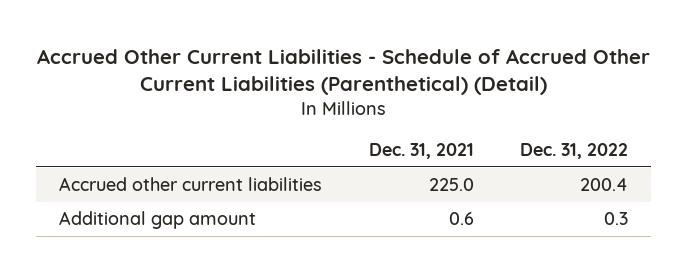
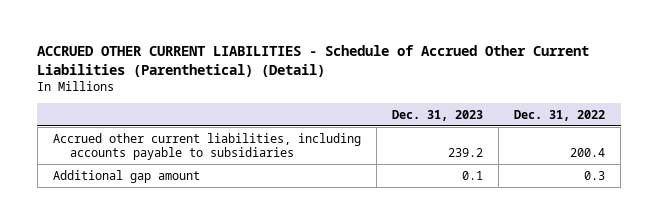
[36,48,650,96] Accrued Other Current Liabilities - Schedule of Accrued Other Current Liabilities (Parenthetical) (Detail) -> [37,45,590,77] ACCRUED OTHER CURRENT LIABILITIES - Schedule of Accrued Other Current Liabilities (Parenthetical) (Detail)
[368,143,474,160] Dec. 31, 2021 -> none
none -> [392,109,484,121] Dec. 31, 2023
[59,177,323,192] Accrued other current liabilities -> [52,132,361,161] Accrued other current liabilities, including accounts payable to subsidiaries

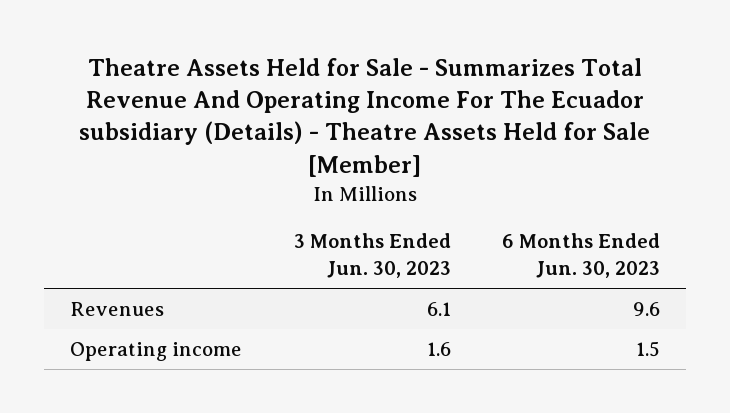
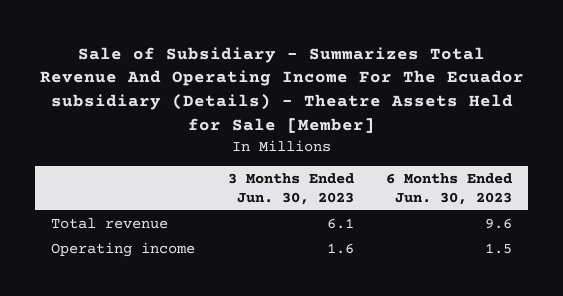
[79,58,651,177] Theatre Assets Held for Sale - Summarizes Total Revenue And Operating Income For The Ecuador subsidiary (Details) - Theatre Assets Held for Sale [Member] -> [39,46,524,133] Sale of Subsidiary - Summarizes Total Revenue And Operating Income For The Ecuador subsidiary (Details) - Theatre Assets Held for Sale [Member]
[69,302,164,317] Revenues -> [51,217,169,229] Total revenue

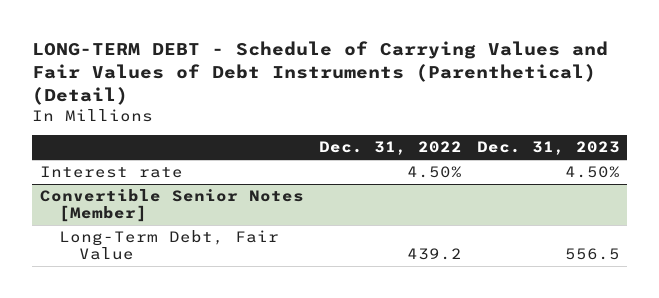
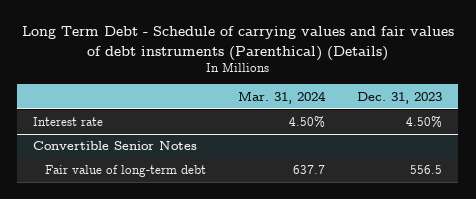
[31,40,608,105] LONG-TERM DEBT - Schedule of Carrying Values and Fair Values of Debt Instruments (Parenthetical) (Detail) -> [21,26,454,61] Long Term Debt - Schedule of carrying values and fair values of debt instruments (Parenthical) (Details)
[318,141,462,156] Dec. 31, 2022 -> none
none -> [238,90,327,104] Mar. 31, 2024
[39,189,304,223] Convertible Senior Notes [Member] -> [33,141,198,151] Convertible Senior Notes
[59,230,280,261] Long-Term Debt, Fair Value -> [44,165,206,178] Fair value of long-term debt

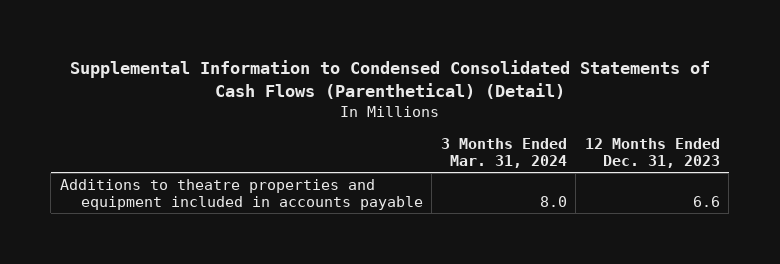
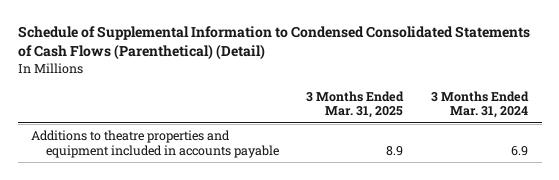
[69,59,710,100] Supplemental Information to Condensed Consolidated Statements of Cash Flows (Parenthetical) (Detail) -> [17,25,530,60] Schedule of Supplemental Information to Condensed Consolidated Statements of Cash Flows (Parenthetical) (Detail)
[584,137,720,169] 12 Months Ended Dec. 31, 2023 -> none
none -> [306,91,405,119] 3 Months Ended Mar. 31, 2025
[539,196,567,208] 8.0 -> [510,145,528,156] 6.9

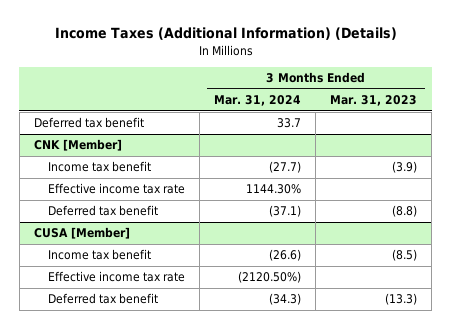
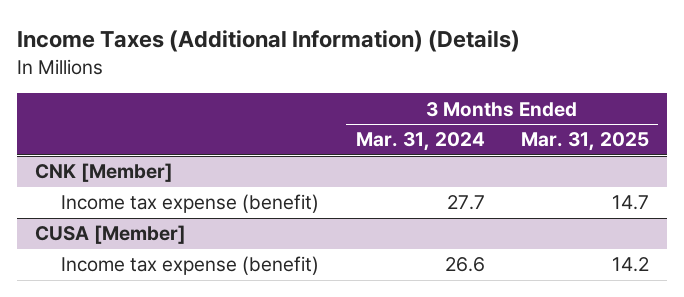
[330,95,418,107] Mar. 31, 2023 -> none
none -> [520,132,649,152] Mar. 31, 2025
[34,117,145,129] Deferred tax benefit -> none
[47,183,185,195] Effective income tax rate -> none
[47,205,158,217] Deferred tax benefit -> none
[47,161,151,173] Income tax benefit -> [61,194,320,214] Income tax expense (benefit)
[269,161,302,174] (27.7) -> [446,195,485,211] 27.7
[47,271,185,283] Effective income tax rate -> none
[47,293,158,305] Deferred tax benefit -> none
[47,249,151,261] Income tax benefit -> [61,256,320,276] Income tax expense (benefit)
[269,249,302,262] (26.6) -> [444,257,485,273] 26.6

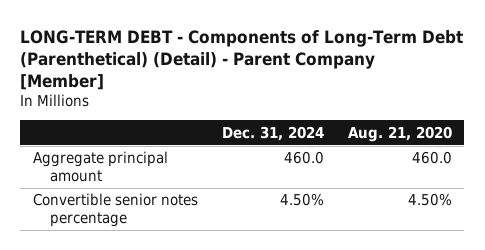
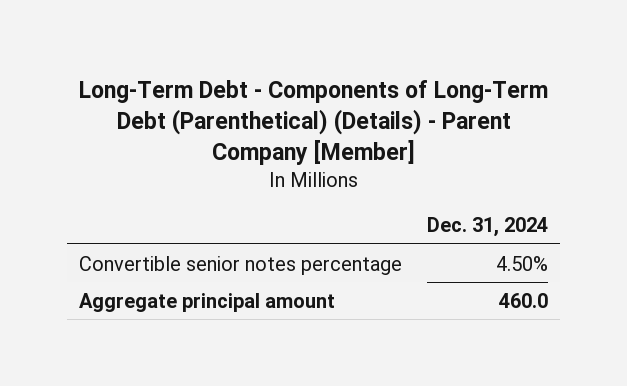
[20,29,464,90] LONG-TERM DEBT - Components of Long-Term Debt (Parenthetical) (Detail) - Parent Company [Member] -> [78,80,548,165] Long-Term Debt - Components of Long-Term Debt (Parenthetical) (Details) - Parent Company [Member]
[347,125,452,142] Aug. 21, 2020 -> none
[32,151,168,183] Aggregate principal amount -> [79,292,336,312] Aggregate principal amount

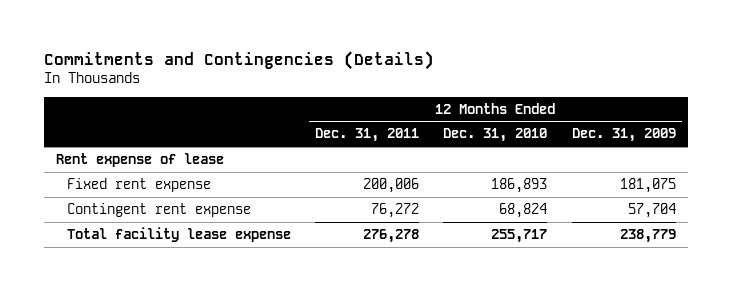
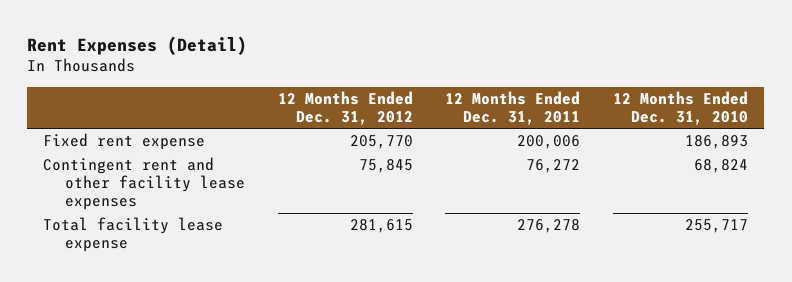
[44,51,435,71] Commitments and Contingencies (Details) -> [27,35,248,55] Rent Expenses (Detail)
[571,128,676,143] Dec. 31, 2009 -> none
none -> [277,91,413,125] 12 Months Ended Dec. 31, 2012
[56,153,225,168] Rent expense of lease -> none
[66,203,251,218] Contingent rent expense -> [43,157,246,210] Contingent rent and other facility lease expenses

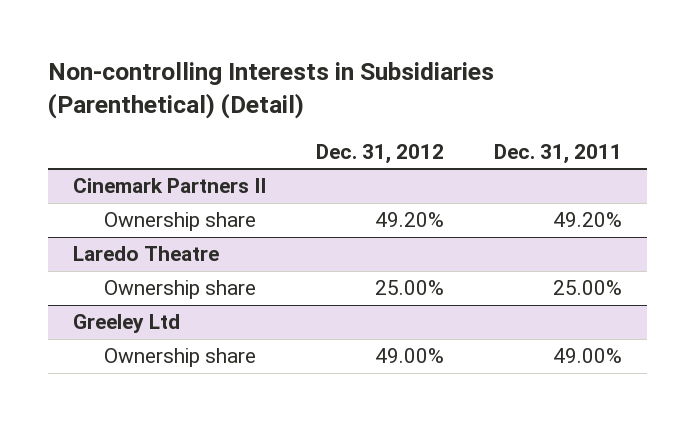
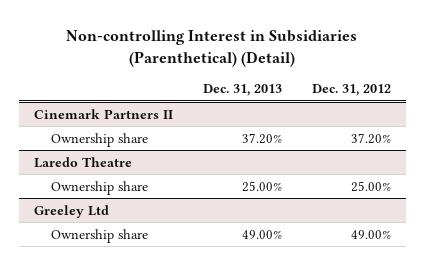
[47,62,494,120] Non-controlling Interests in Subsidiaries (Parenthetical) (Detail) -> [66,29,358,67] Non-controlling Interest in Subsidiaries (Parenthetical) (Detail)
[493,143,622,164] Dec. 31, 2011 -> none
none -> [202,84,282,97] Dec. 31, 2013
[374,212,444,228] 49.20% -> [350,132,391,144] 37.20%

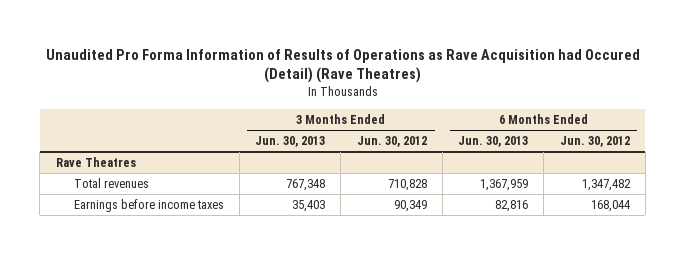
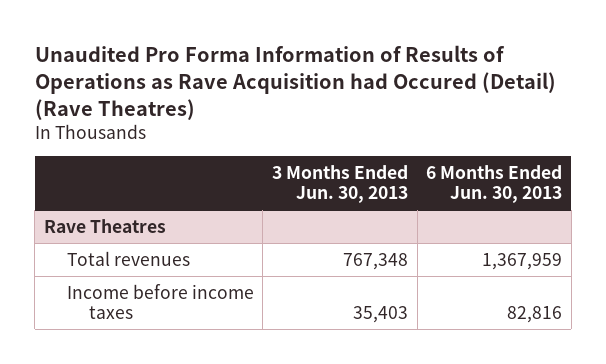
[356,136,427,148] Jun. 30, 2012 -> none
[559,136,630,148] Jun. 30, 2012 -> none
[73,199,224,213] Earnings before income taxes -> [66,283,254,319] Income before income taxes

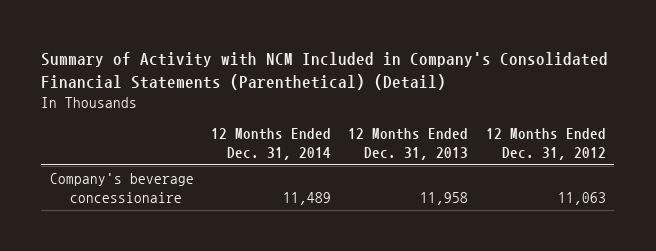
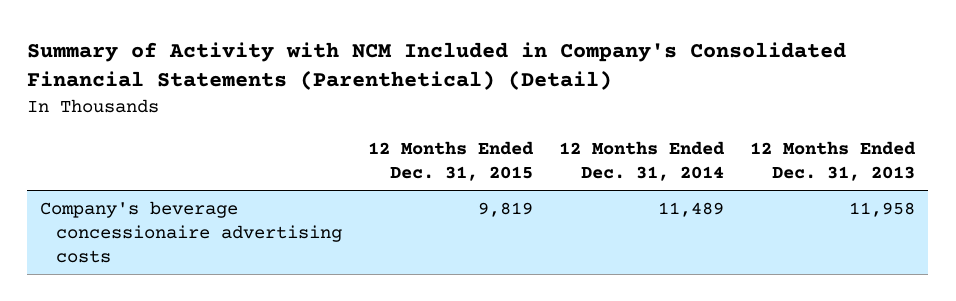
[485,128,606,161] 12 Months Ended Dec. 31, 2012 -> none
none -> [368,141,535,182] 12 Months Ended Dec. 31, 2015
[49,173,194,203] Company's beverage concessionaire -> [40,201,343,263] Company's beverage concessionaire advertising costs

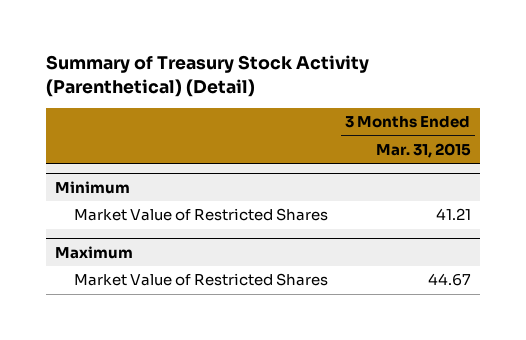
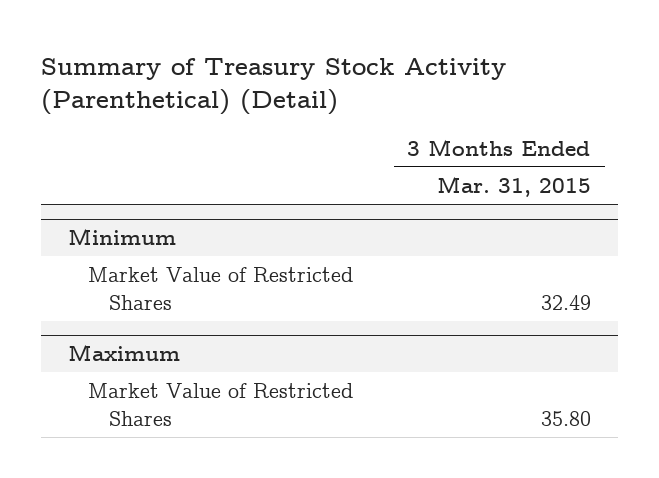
[435,208,471,221] 41.21 -> [540,295,591,311] 32.49
[427,273,471,287] 44.67 -> [540,411,591,427] 35.80

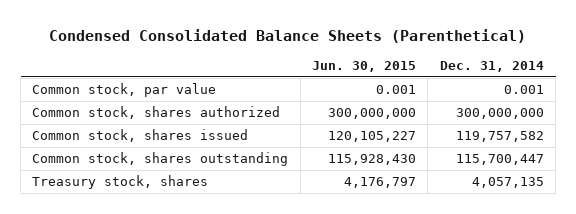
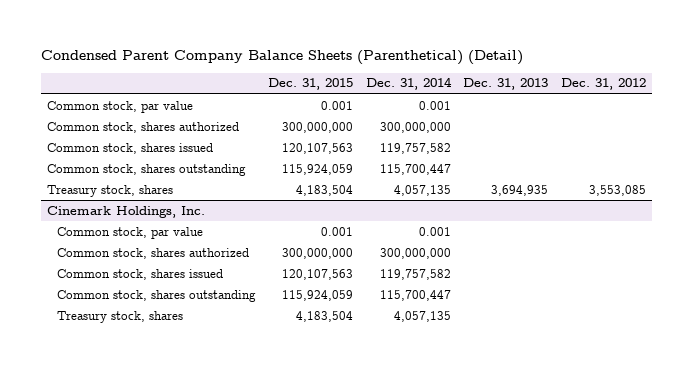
[49,28,527,43] Condensed Consolidated Balance Sheets (Parenthetical) -> [41,50,524,66] Condensed Parent Company Balance Sheets (Parenthetical) (Detail)
[312,61,417,73] Jun. 30, 2015 -> none
none -> [268,78,354,91] Dec. 31, 2015
none -> [463,78,549,91] Dec. 31, 2013
none -> [560,78,646,91] Dec. 31, 2012
none -> [47,205,206,218] Cinemark Holdings, Inc.
none -> [56,226,203,239] Common stock, par value
none -> [56,247,249,259] Common stock, shares authorized
none -> [56,268,223,280] Common stock, shares issued
none -> [56,289,256,302] Common stock, shares outstanding
none -> [56,310,183,323] Treasury stock, shares

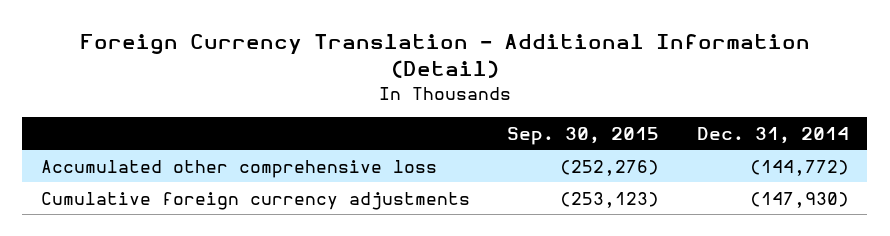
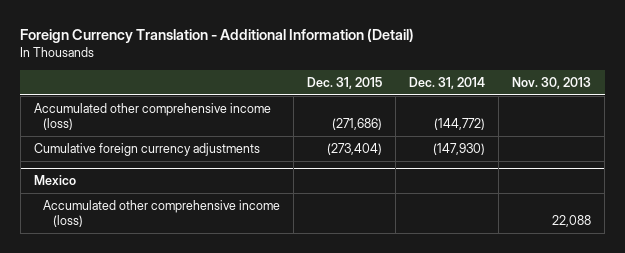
[507,126,660,145] Sep. 30, 2015 -> none
none -> [307,77,383,90] Dec. 31, 2015
none -> [512,77,592,90] Nov. 30, 2013
[40,159,437,178] Accumulated other comprehensive loss -> [33,103,271,130] Accumulated other comprehensive income (loss)
none -> [33,175,76,186] Mexico
none -> [43,200,281,227] Accumulated other comprehensive income (loss)

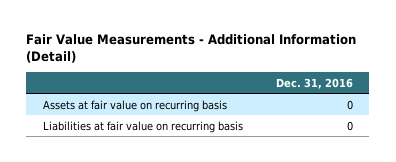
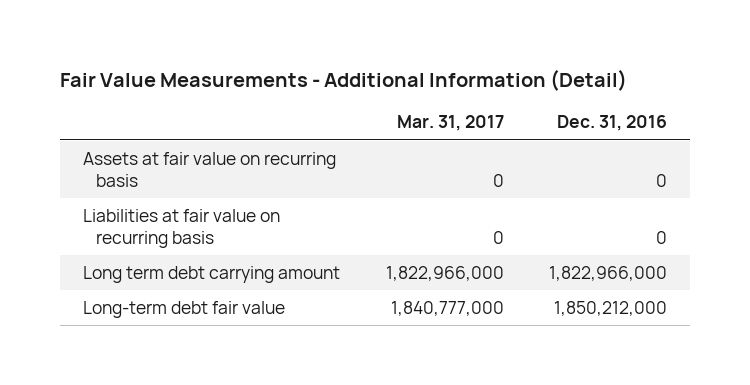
none -> [396,115,504,132] Mar. 31, 2017
none -> [82,265,340,283] Long term debt carrying amount
none -> [82,300,285,318] Long-term debt fair value

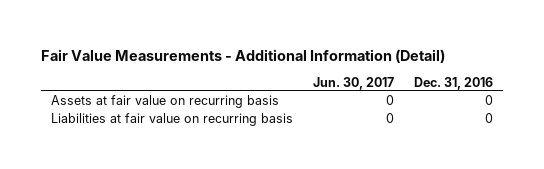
[396,115,504,132] Mar. 31, 2017 -> none
none -> [313,76,395,90] Jun. 30, 2017
[82,265,340,283] Long term debt carrying amount -> none
[82,300,285,318] Long-term debt fair value -> none

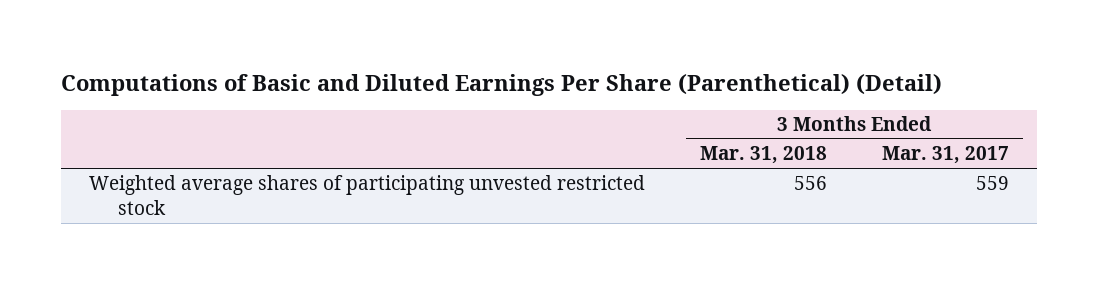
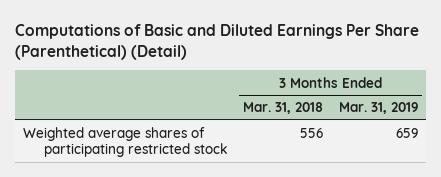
[882,146,1010,165] Mar. 31, 2017 -> none
none -> [339,102,419,115] Mar. 31, 2019
[88,175,645,216] Weighted average shares of participating unvested restricted stock -> [22,127,228,158] Weighted average shares of participating restricted stock

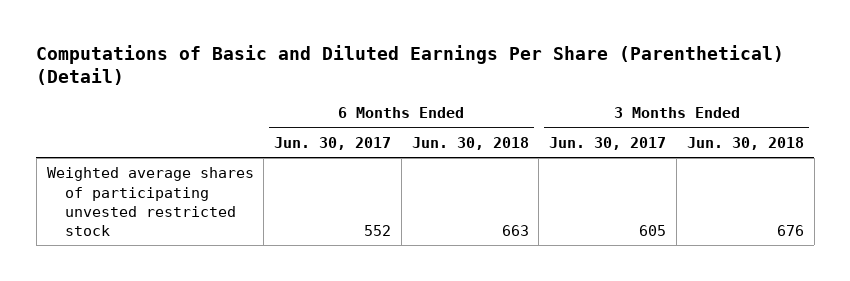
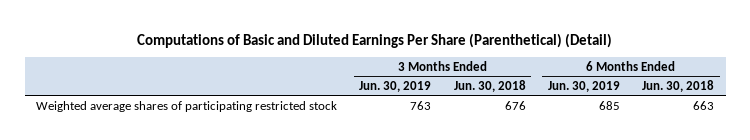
[274,137,392,151] Jun. 30, 2017 -> none
[549,137,667,151] Jun. 30, 2017 -> none
none -> [359,80,432,92] Jun. 30, 2019
none -> [548,80,621,92] Jun. 30, 2019
[46,167,254,236] Weighted average shares of participating unvested restricted stock -> [36,100,338,112] Weighted average shares of participating restricted stock

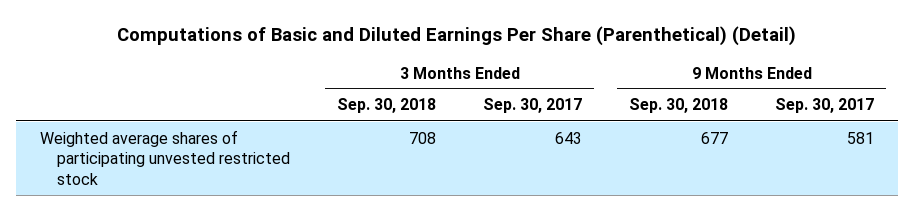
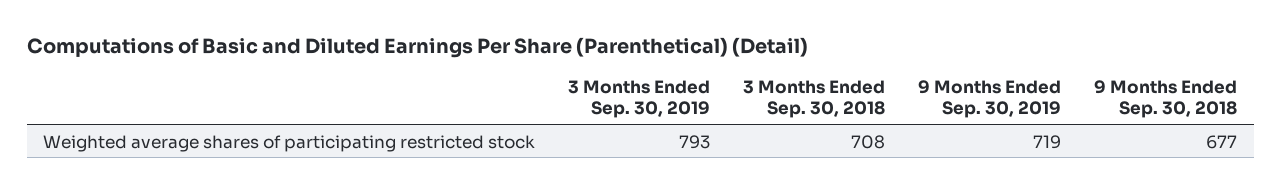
[483,98,583,114] Sep. 30, 2017 -> none
[775,98,875,114] Sep. 30, 2017 -> none
none -> [568,80,711,119] 3 Months Ended Sep. 30, 2019
none -> [918,80,1062,119] 9 Months Ended Sep. 30, 2019
[39,129,290,185] Weighted average shares of participating unvested restricted stock -> [43,134,536,152] Weighted average shares of participating restricted stock

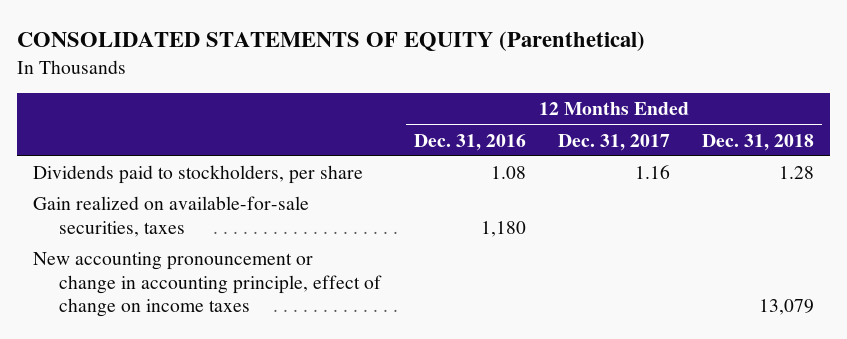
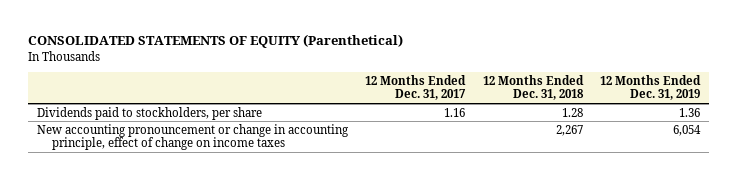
[413,133,526,151] Dec. 31, 2016 -> none
none -> [600,74,702,101] 12 Months Ended Dec. 31, 2019
[33,196,310,237] Gain realized on available-for-sale securities, taxes -> none
[758,299,814,316] 13,079 -> [555,124,583,136] 2,267

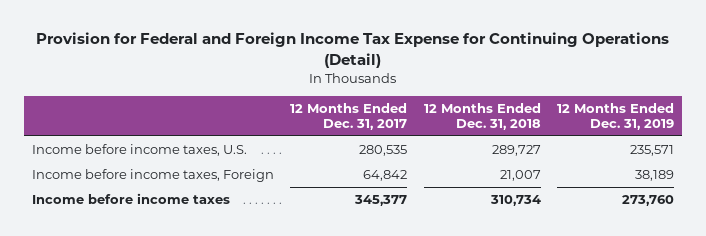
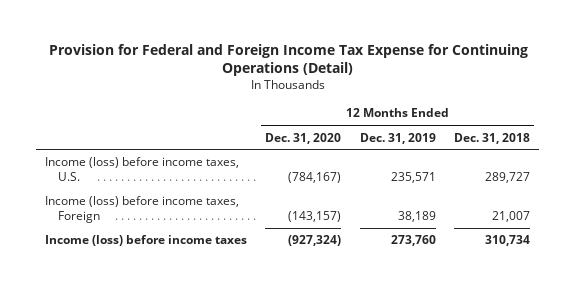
[290,102,408,131] 12 Months Ended Dec. 31, 2017 -> none
none -> [265,132,342,144] Dec. 31, 2020
[32,143,248,156] Income before income taxes, U.S. -> [45,157,240,182] Income (loss) before income taxes, U.S.
[32,168,275,182] Income before income taxes, Foreign -> [45,196,240,224] Income (loss) before income taxes, Foreign
[32,192,231,204] Income before income taxes -> [45,235,248,247] Income (loss) before income taxes

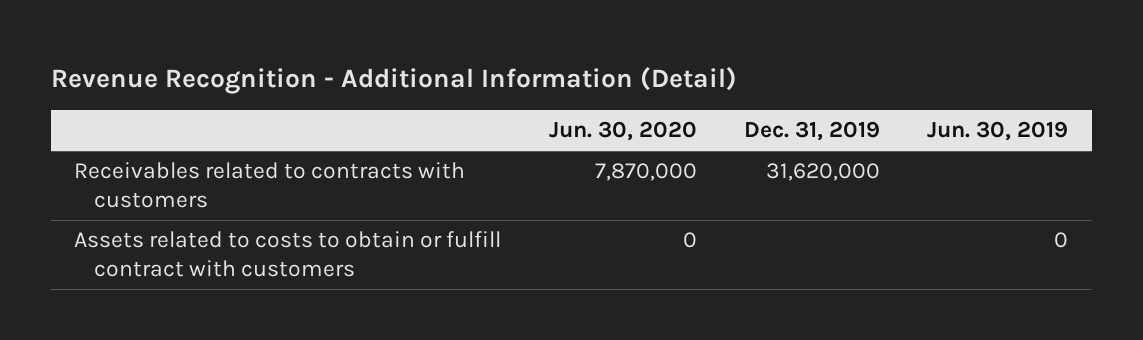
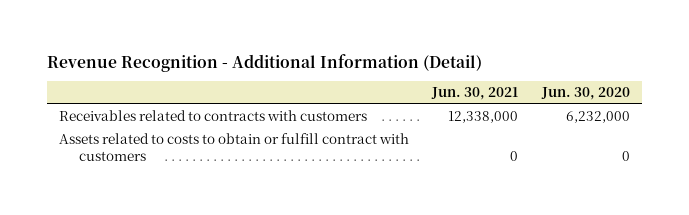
[743,121,880,142] Dec. 31, 2019 -> none
[927,121,1069,142] Jun. 30, 2019 -> none
none -> [431,87,519,101] Jun. 30, 2021
[594,163,697,182] 7,870,000 -> [566,111,631,124] 6,232,000

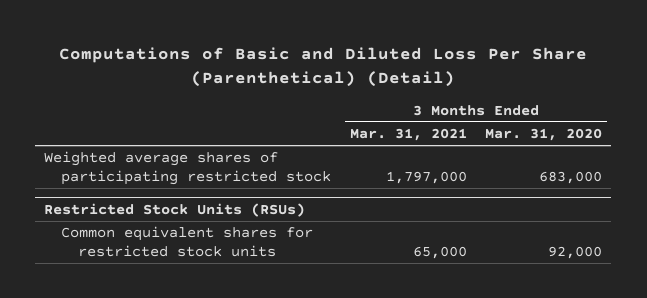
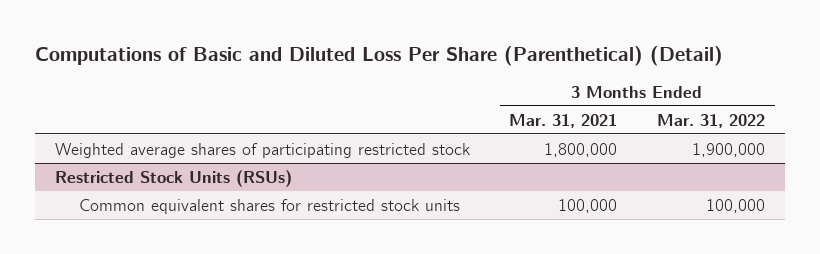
[485,128,603,142] Mar. 31, 2020 -> none
none -> [656,113,765,128] Mar. 31, 2022
[385,170,467,184] 1,797,000 -> [544,142,618,157] 1,800,000
[412,245,467,259] 65,000 -> [558,198,618,213] 100,000

